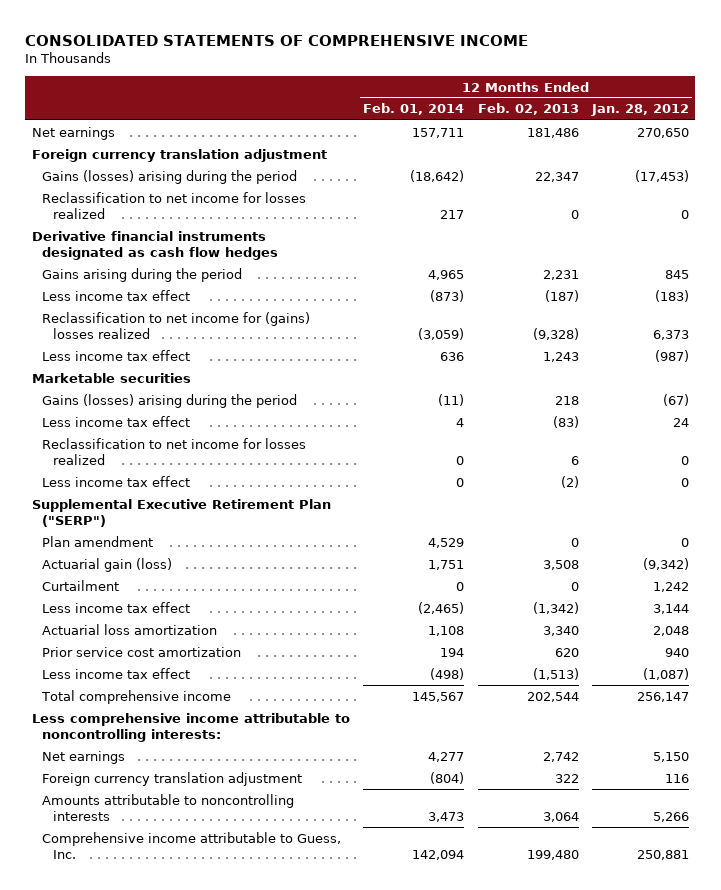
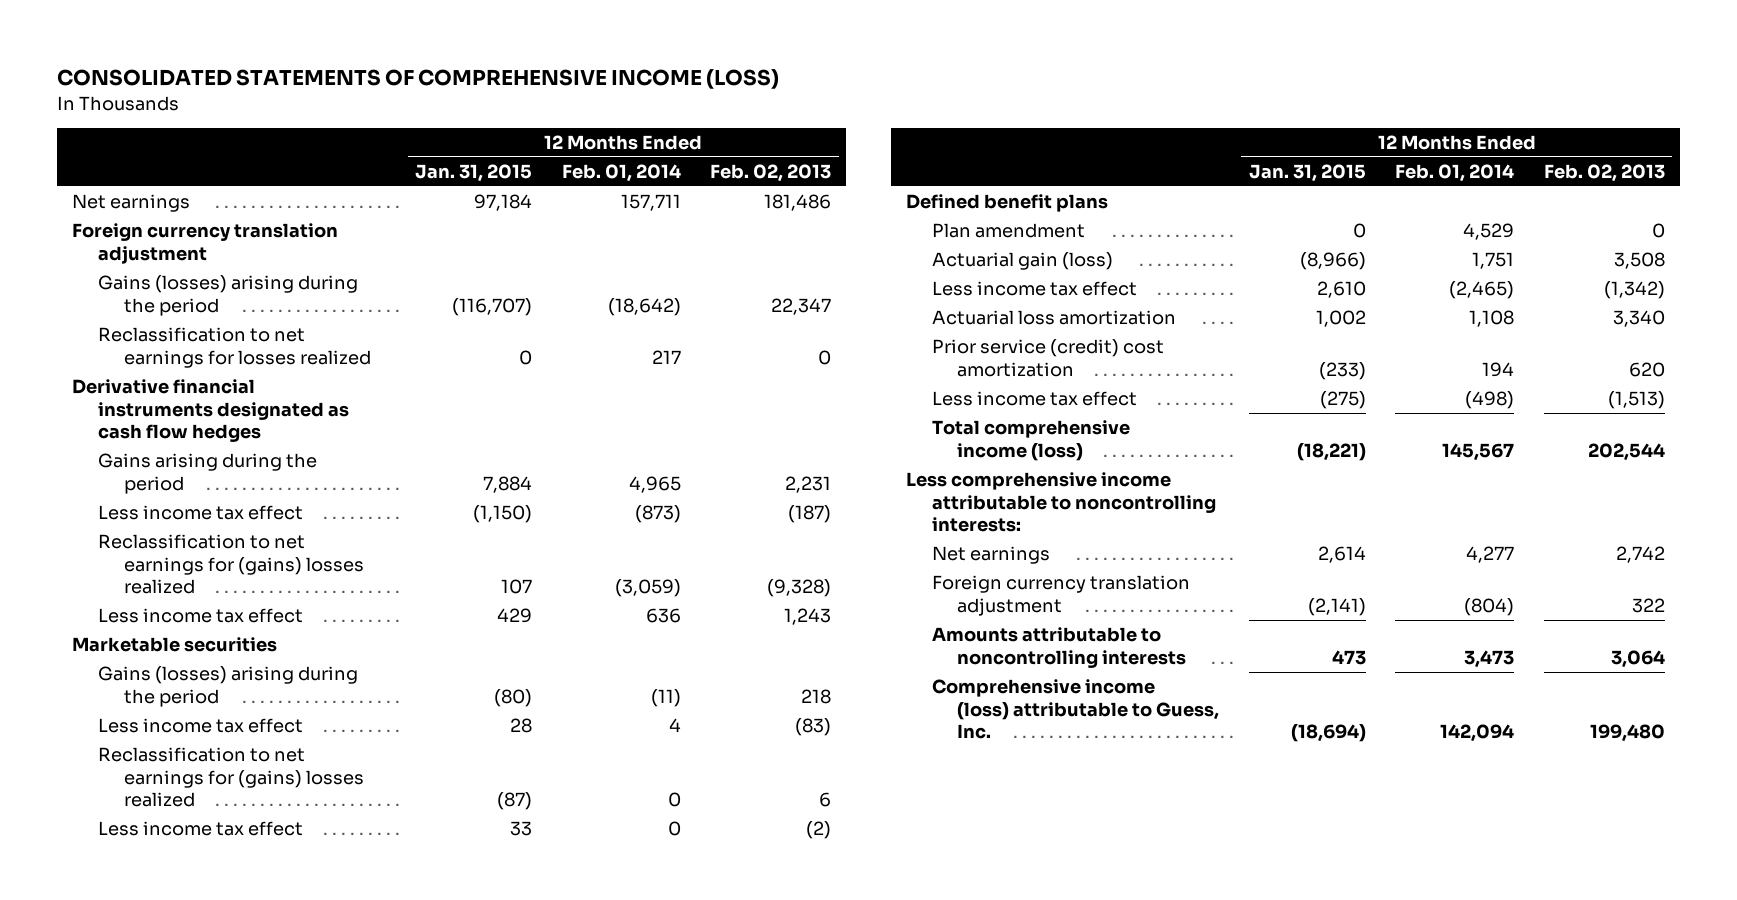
[25,34,529,46] CONSOLIDATED STATEMENTS OF COMPREHENSIVE INCOME -> [57,69,780,90] CONSOLIDATED STATEMENTS OF COMPREHENSIVE INCOME (LOSS)
[590,104,689,117] Jan. 28, 2012 -> none
none -> [415,163,533,182] Jan. 31, 2015
[42,191,307,220] Reclassification to net income for losses realized -> [97,327,371,368] Reclassification to net earnings for losses realized
[42,311,311,340] Reclassification to net income for (gains) losses realized -> [97,534,364,595] Reclassification to net earnings for (gains) losses realized
[42,437,307,466] Reclassification to net income for losses realized -> [97,747,364,808] Reclassification to net earnings for (gains) losses realized
[32,498,332,528] Supplemental Executive Retirement Plan ("SERP") -> [905,194,1108,213] Defined benefit plans
[42,579,120,591] Curtailment -> none
[42,646,242,657] Prior service cost amortization -> [931,339,1164,377] Prior service (credit) cost amortization
[41,689,232,704] Total comprehensive income -> [931,420,1130,461] Total comprehensive income (loss)
[42,831,342,860] Comprehensive income attributable to Guess, Inc. -> [931,679,1220,740] Comprehensive income (loss) attributable to Guess, Inc.

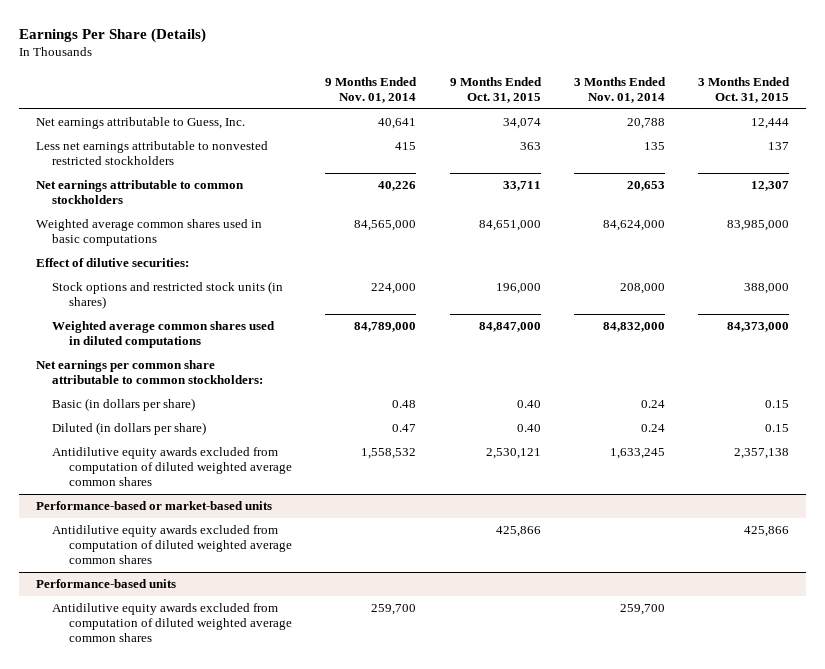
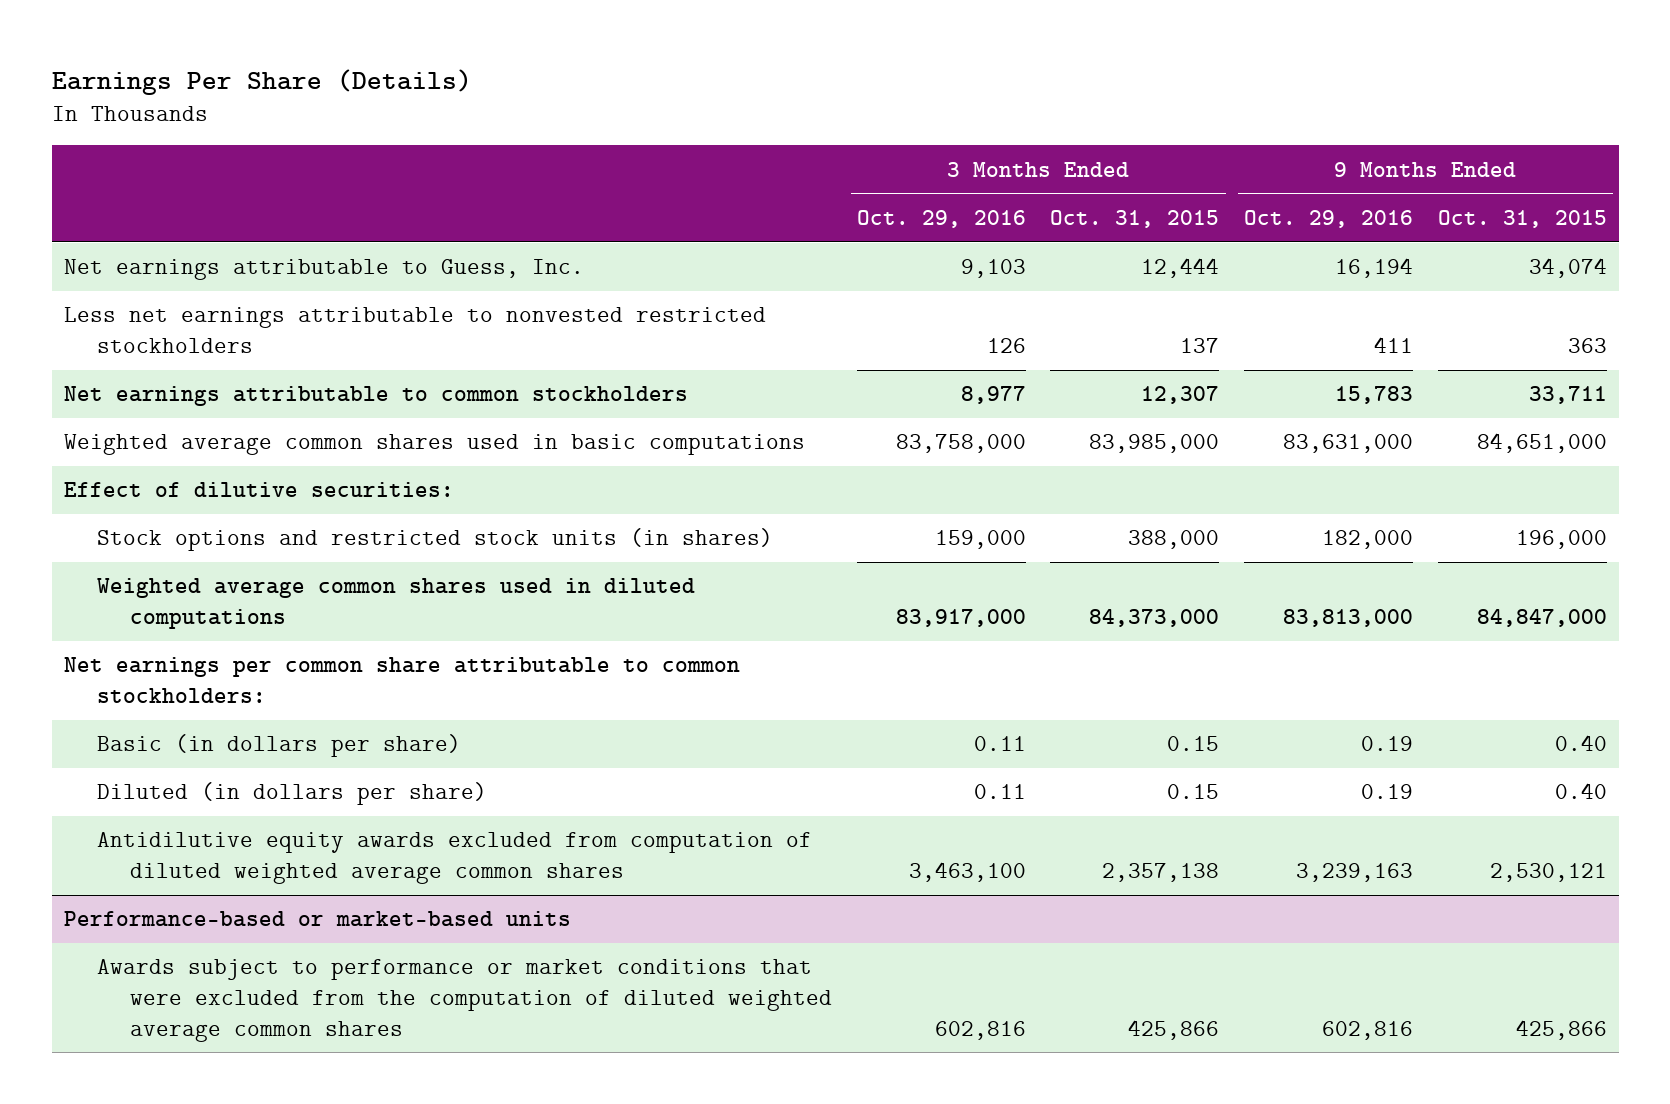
[325,76,418,103] 9 Months Ended Nov. 01, 2014 -> none
[573,76,666,103] 3 Months Ended Nov. 01, 2014 -> none
none -> [856,209,1026,228] Oct. 29, 2016
none -> [1243,209,1413,228] Oct. 29, 2016
[35,579,176,589] Performance-based units -> none
[52,603,292,643] Antidilutive equity awards excluded from computation of diluted weighted average common shares -> none
[52,525,292,565] Antidilutive equity awards excluded from computation of diluted weighted average common shares -> [97,959,833,1042] Awards subject to performance or market conditions that were excluded from the computation of diluted weighted average common shares

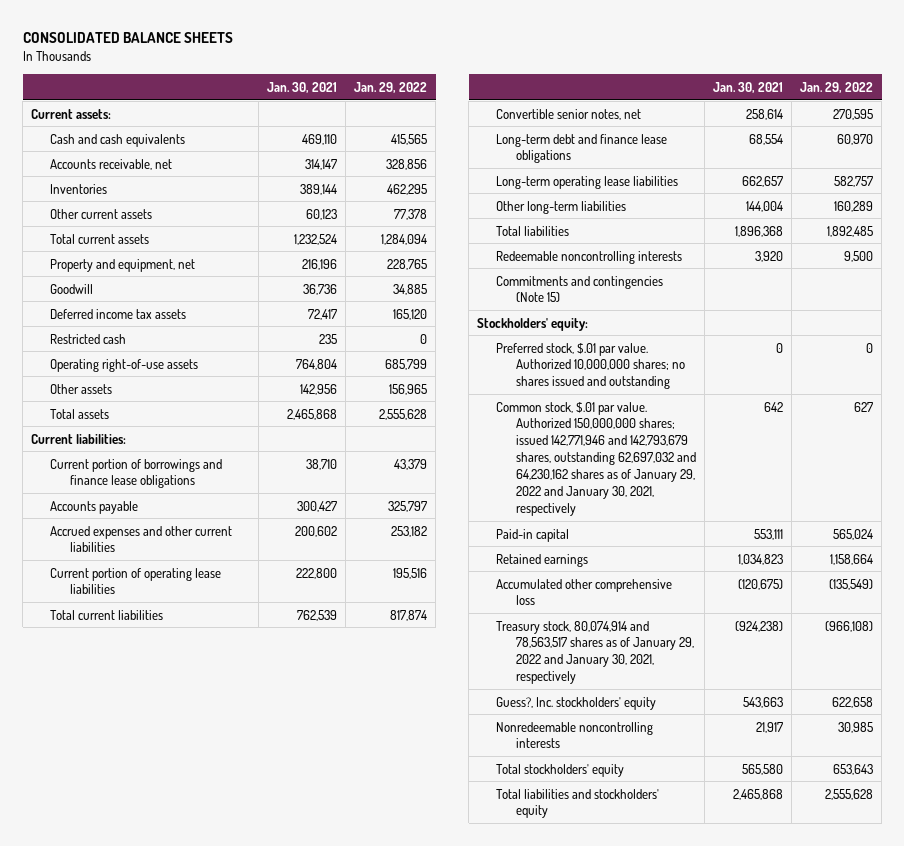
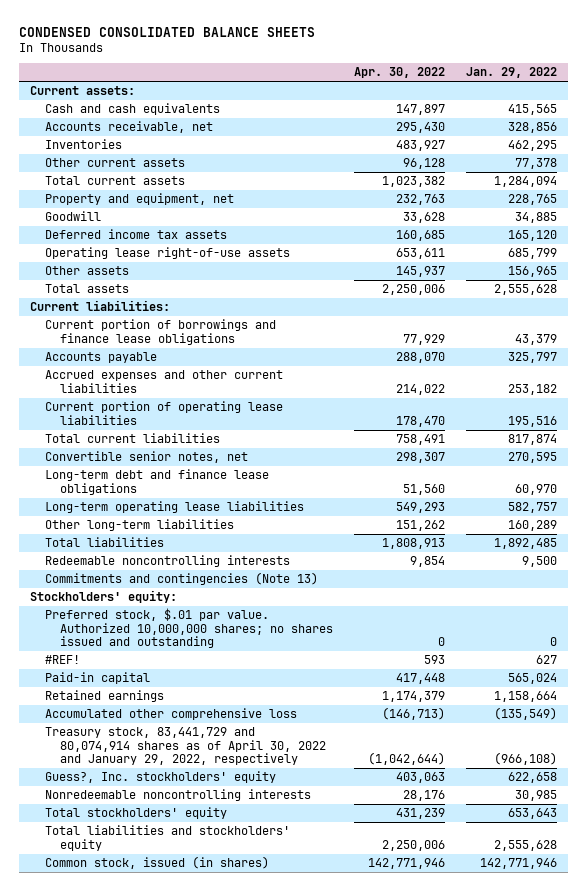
[22,32,233,44] CONSOLIDATED BALANCE SHEETS -> [19,26,316,37] CONDENSED CONSOLIDATED BALANCE SHEETS
[266,81,337,93] Jan. 30, 2021 -> none
none -> [354,67,446,79] Apr. 30, 2022
[50,333,127,344] Restricted cash -> none
[50,358,199,372] Operating right-of-use assets -> [44,247,290,260] Operating lease right-of-use assets
[496,275,664,303] Commitments and contingencies (Note 15) -> [44,572,318,586] Commitments and contingencies (Note 13)
[496,401,696,516] Common stock, $.01 par value. Authorized 150,000,000 shares; issued 142,771,946 and 142,793,679 shares, outstanding 62,697,032 and 64,230,162 shares as of January 29, 2022 and January 30, 2021, respectively -> [44,655,80,665] #REF!
[496,620,694,685] Treasury stock, 80,074,914 and 78,563,517 shares as of January 29, 2022 and January 30, 2021, respectively -> [44,727,327,766] Treasury stock, 83,441,729 and 80,074,914 shares as of April 30, 2022 and January 29, 2022, respectively
none -> [44,856,269,870] Common stock, issued (in shares)

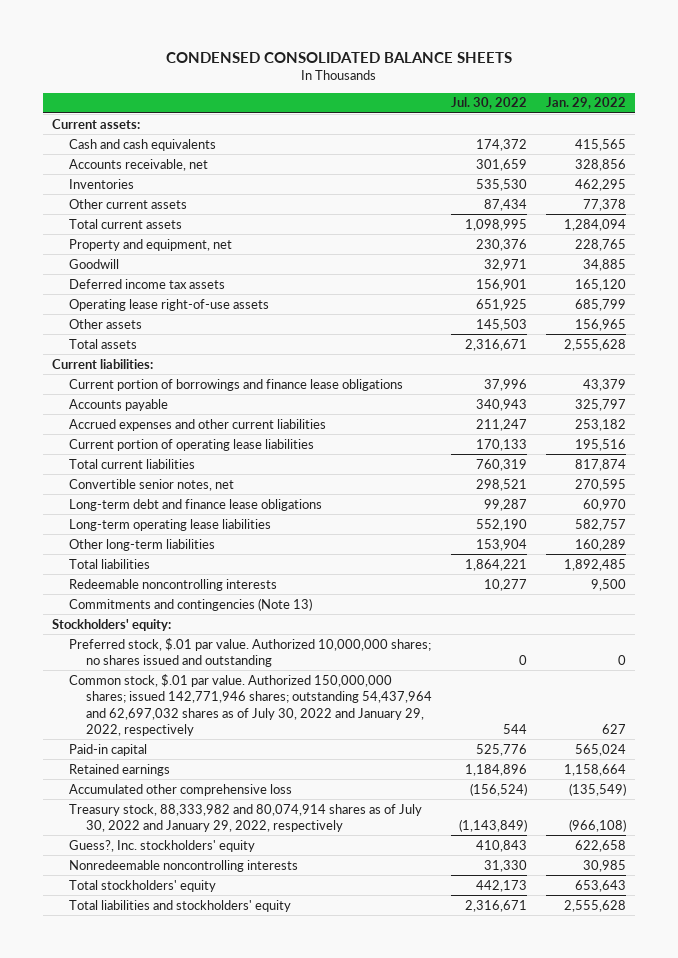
[354,67,446,79] Apr. 30, 2022 -> none
none -> [450,97,527,110] Jul. 30, 2022
[44,655,80,665] #REF! -> [68,673,432,736] Common stock, $.01 par value. Authorized 150,000,000 shares; issued 142,771,946 shares; outstanding 54,437,964 and 62,697,032 shares as of July 30, 2022 and January 29, 2022, respectively
[44,727,327,766] Treasury stock, 83,441,729 and 80,074,914 shares as of April 30, 2022 and January 29, 2022, respectively -> [68,803,422,833] Treasury stock, 88,333,982 and 80,074,914 shares as of July 30, 2022 and January 29, 2022, respectively
[44,856,269,870] Common stock, issued (in shares) -> none

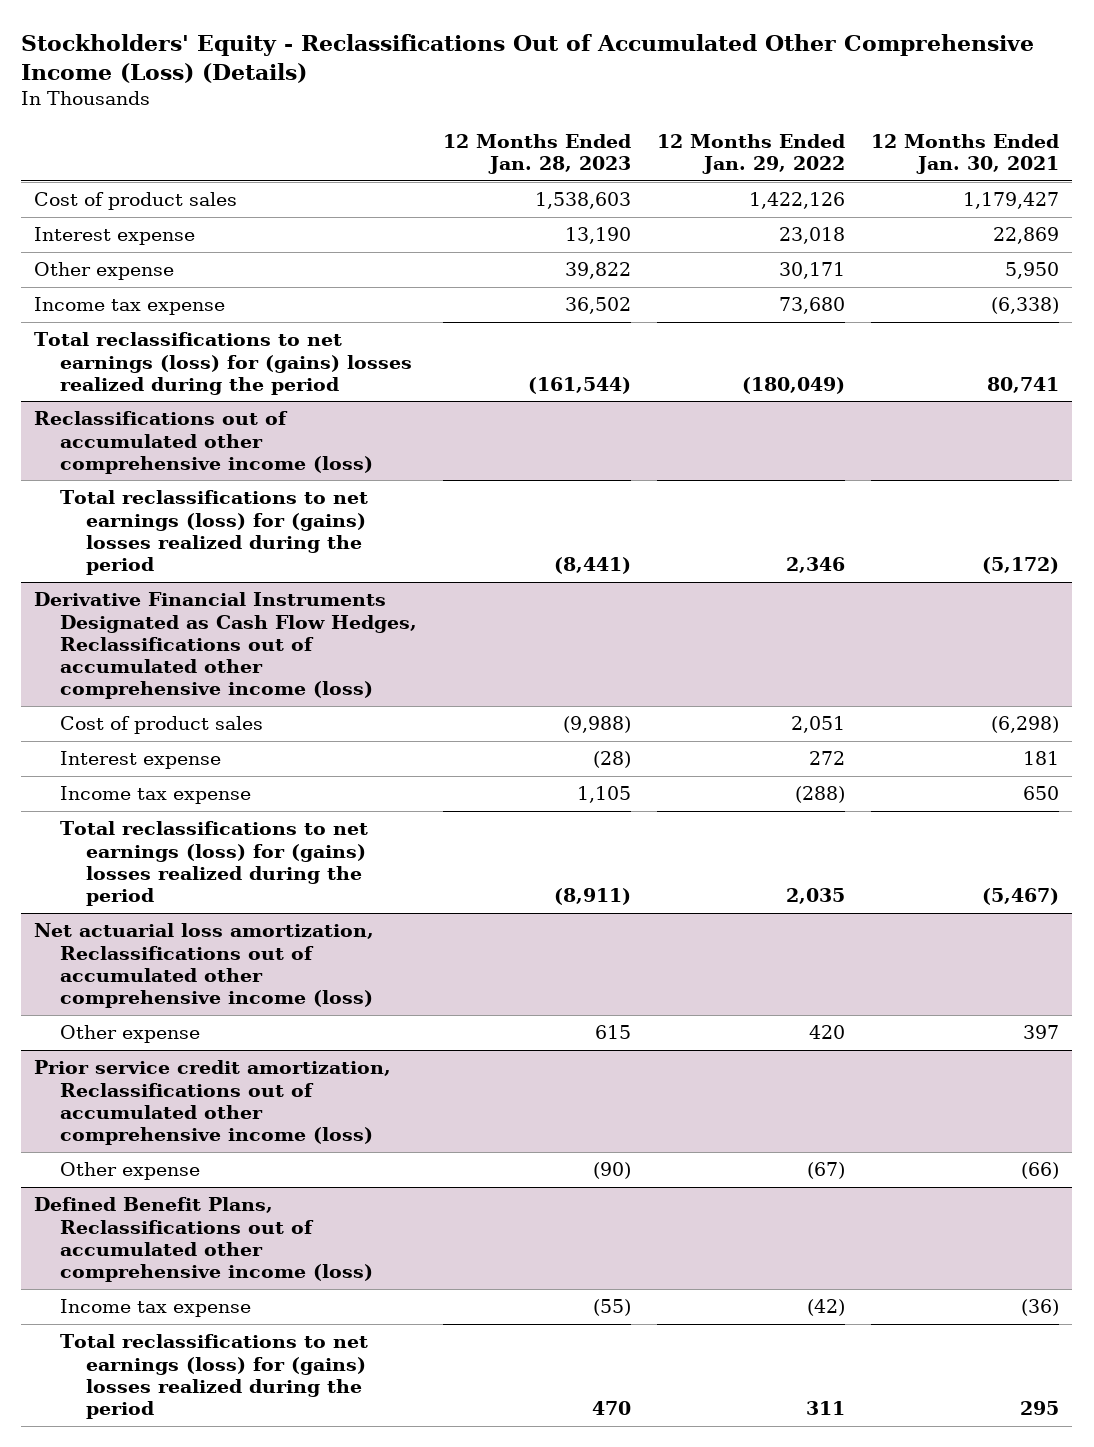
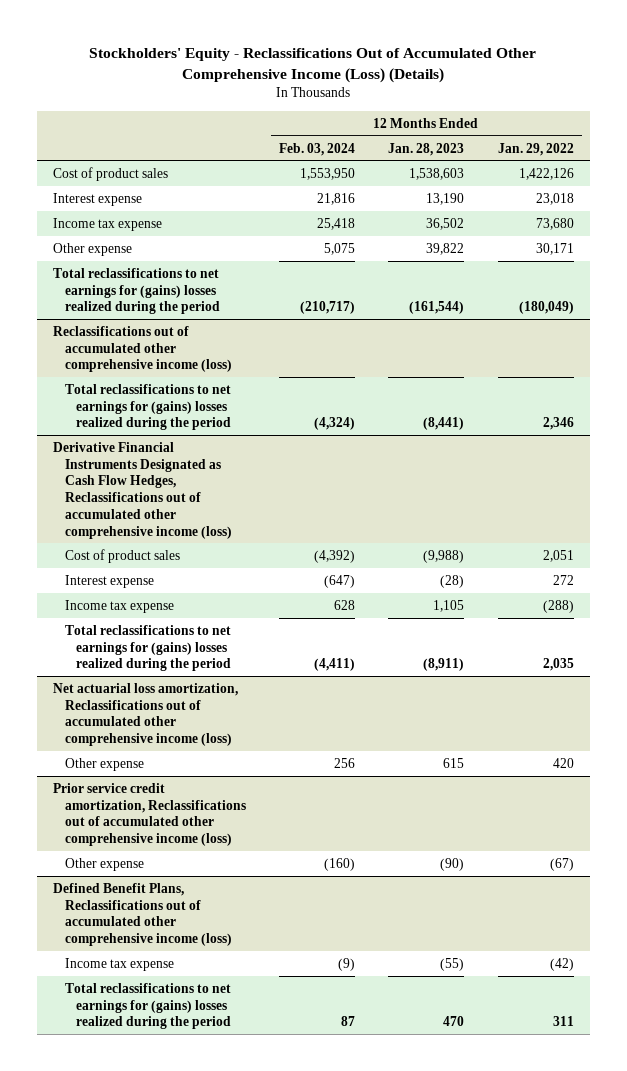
[871,133,1060,175] 12 Months Ended Jan. 30, 2021 -> none
none -> [279,142,356,156] Feb. 03, 2024
[34,262,175,281] Other expense -> [53,242,133,256] Other expense
[34,332,413,395] Total reclassifications to net earnings (loss) for (gains) losses realized during the period -> [53,267,220,315] Total reclassifications to net earnings for (gains) losses realized during the period
[60,490,369,575] Total reclassifications to net earnings (loss) for (gains) losses realized during the period -> [64,383,232,431] Total reclassifications to net earnings for (gains) losses realized during the period
[60,821,369,906] Total reclassifications to net earnings (loss) for (gains) losses realized during the period -> [64,624,232,672] Total reclassifications to net earnings for (gains) losses realized during the period
[60,1334,369,1419] Total reclassifications to net earnings (loss) for (gains) losses realized during the period -> [64,982,232,1030] Total reclassifications to net earnings for (gains) losses realized during the period

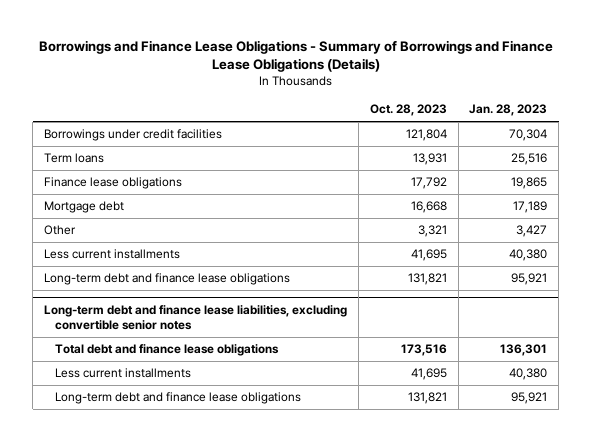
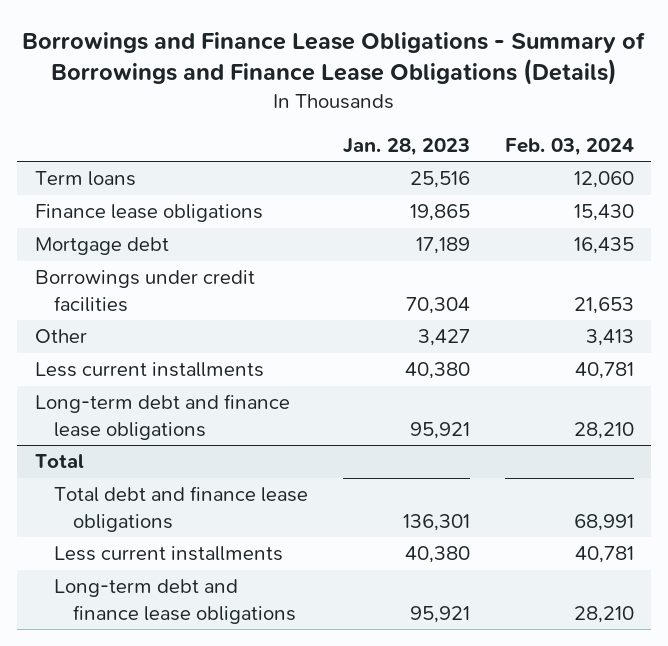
[369,104,447,117] Oct. 28, 2023 -> none
none -> [504,137,634,156] Feb. 03, 2024
[43,129,222,142] Borrowings under credit facilities -> [34,270,255,312] Borrowings under credit facilities
[43,305,347,331] Long-term debt and finance lease liabilities, excluding convertible senior notes -> [34,454,84,469] Total

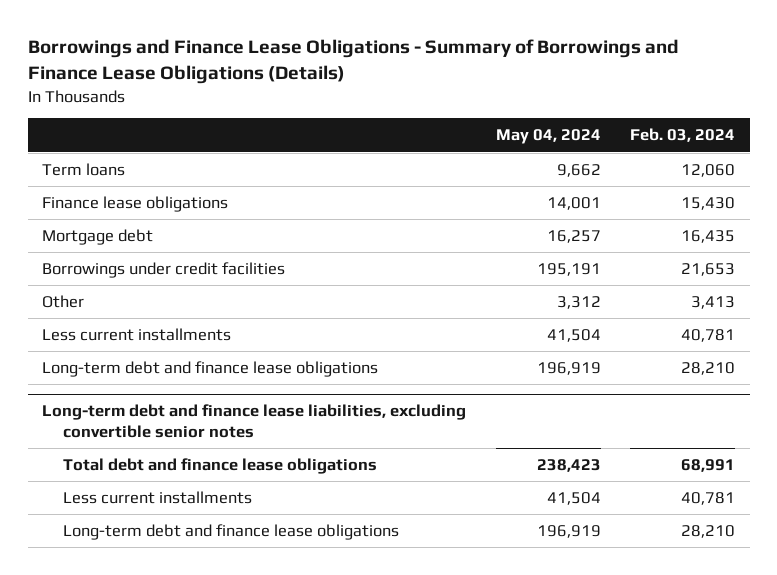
[342,137,470,156] Jan. 28, 2023 -> none
none -> [495,129,601,145] May 04, 2024
[34,454,84,469] Total -> [42,404,467,439] Long-term debt and finance lease liabilities, excluding convertible senior notes

